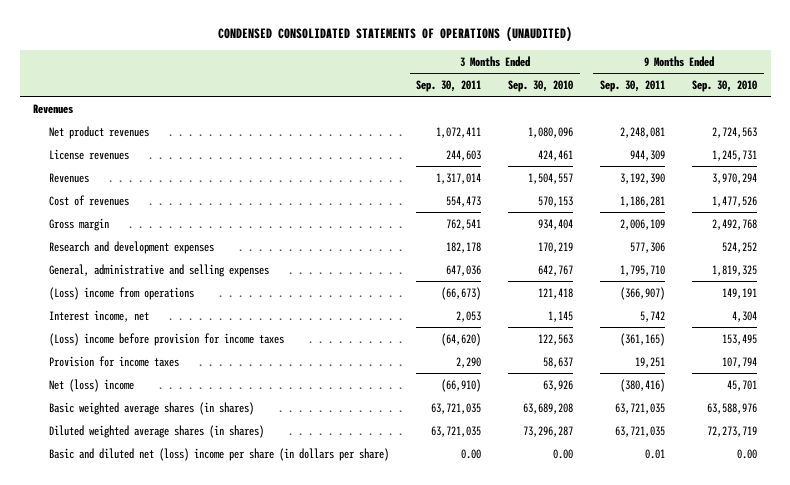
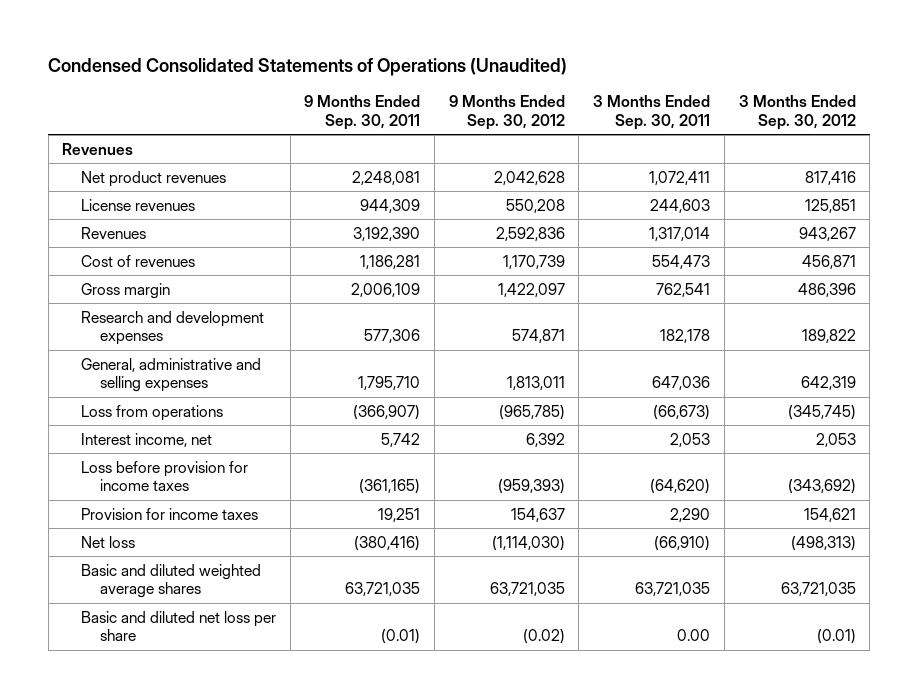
[218,26,573,43] CONDENSED CONSOLIDATED STATEMENTS OF OPERATIONS (UNAUDITED) -> [48,57,568,76] Condensed Consolidated Statements of Operations (Unaudited)
[508,79,574,92] Sep. 30, 2010 -> none
[692,79,758,92] Sep. 30, 2010 -> none
none -> [448,95,565,130] 9 Months Ended Sep. 30, 2012
none -> [738,95,856,130] 3 Months Ended Sep. 30, 2012
[49,286,195,300] (Loss) income from operations -> [80,404,223,421] Loss from operations
[49,332,285,346] (Loss) income before provision for income taxes -> [80,460,248,492] Loss before provision for income taxes
[49,424,265,438] Diluted weighted average shares (in shares) -> none
[49,378,135,392] Net (loss) income -> [80,535,135,548] Net loss
[49,401,255,415] Basic weighted average shares (in shares) -> [80,563,261,599] Basic and diluted weighted average shares
[49,447,390,461] Basic and diluted net (loss) income per share (in dollars per share) -> [80,610,276,642] Basic and diluted net loss per share
[645,448,666,459] 0.01 -> [381,629,421,645] (0.01)

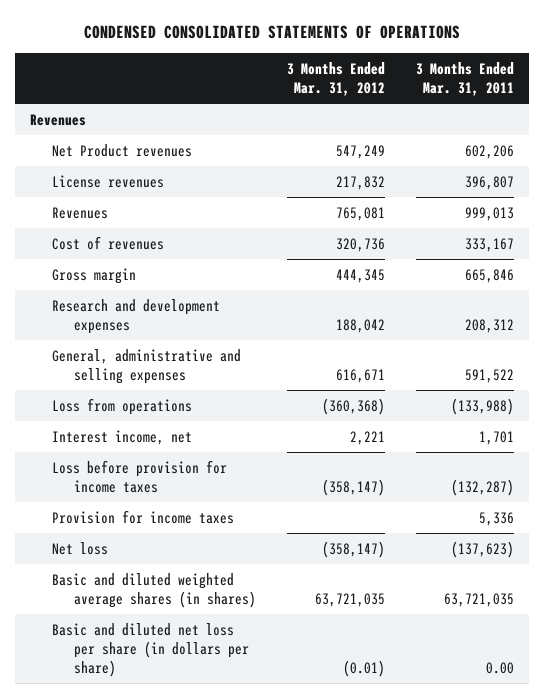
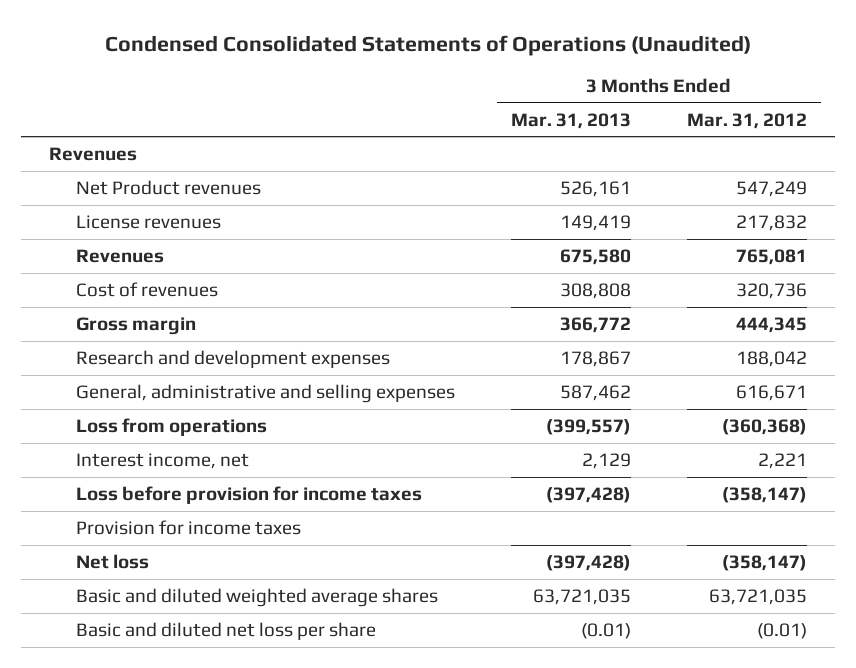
[83,25,460,40] CONDENSED CONSOLIDATED STATEMENTS OF OPERATIONS -> [105,34,752,56] Condensed Consolidated Statements of Operations (Unaudited)
[415,62,514,97] 3 Months Ended Mar. 31, 2011 -> none
none -> [511,112,632,129] Mar. 31, 2013
[52,572,257,608] Basic and diluted weighted average shares (in shares) -> [76,587,439,607] Basic and diluted weighted average shares
[52,622,250,678] Basic and diluted net loss per share (in dollars per share) -> [76,621,377,640] Basic and diluted net loss per share

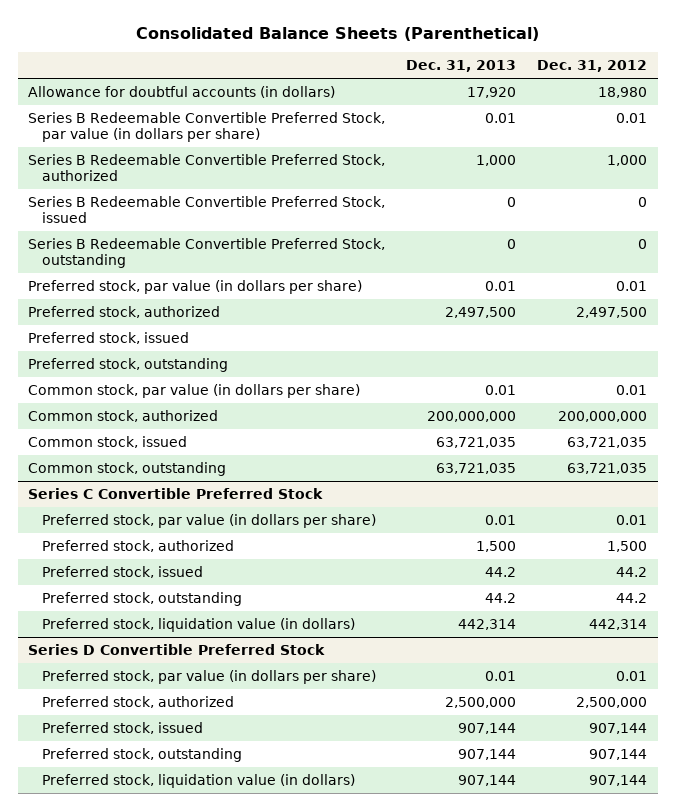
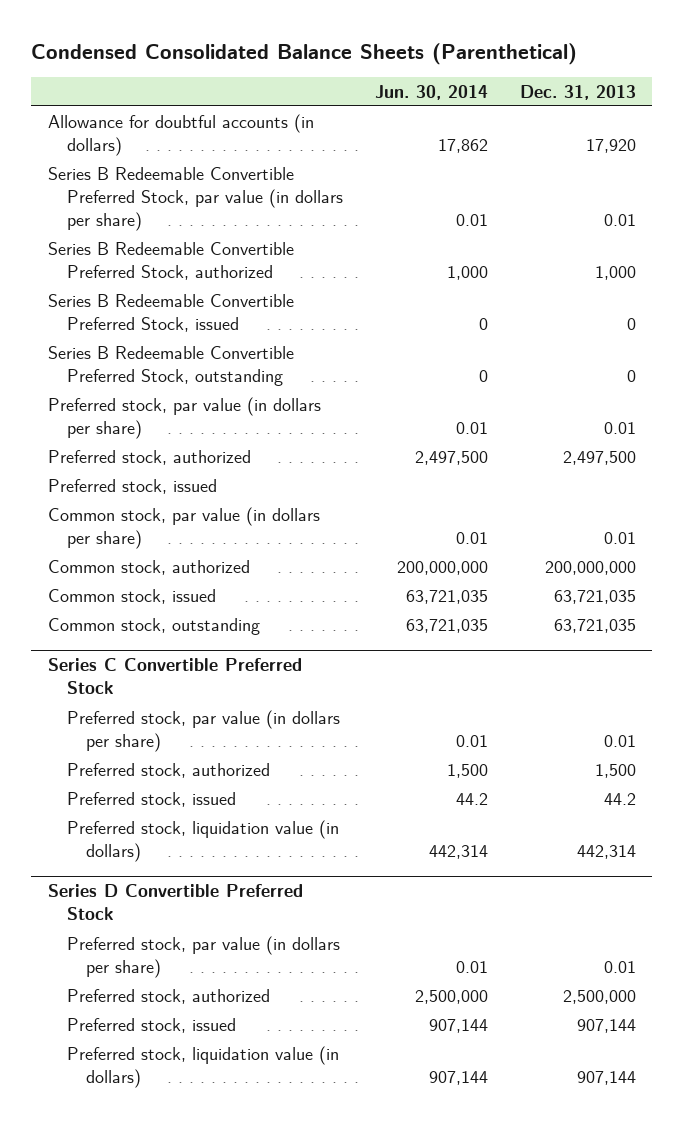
[135,26,539,41] Consolidated Balance Sheets (Parenthetical) -> [31,43,578,66] Condensed Consolidated Balance Sheets (Parenthetical)
[537,60,648,73] Dec. 31, 2012 -> none
none -> [375,84,489,100] Jun. 30, 2014
[28,357,229,372] Preferred stock, outstanding -> none
[41,591,242,606] Preferred stock, outstanding -> none
[41,747,242,762] Preferred stock, outstanding -> none

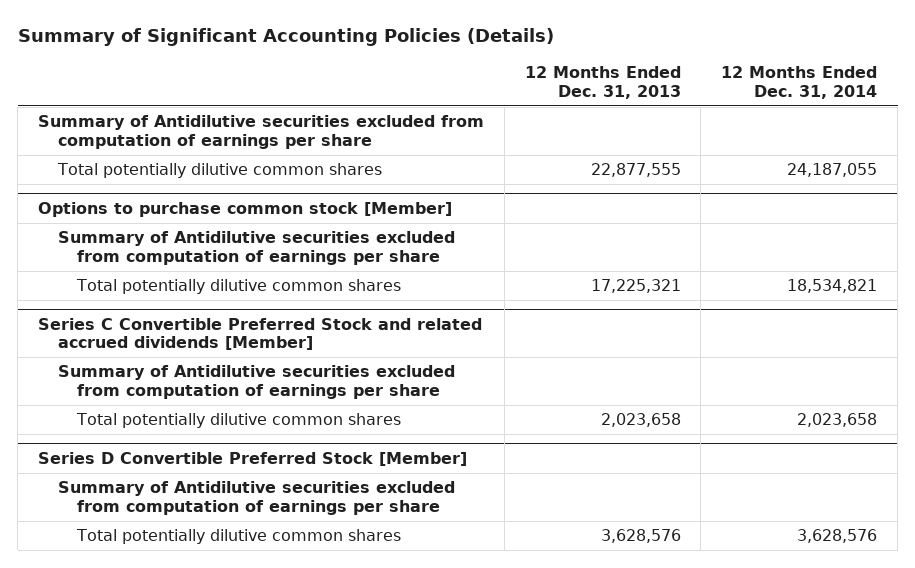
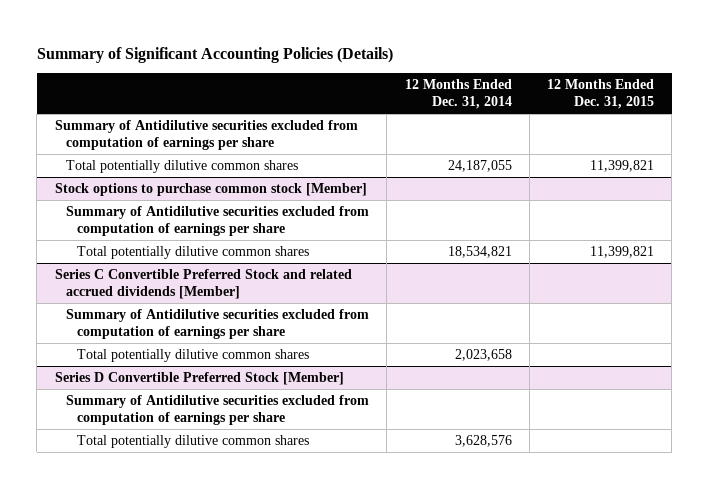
[524,66,681,99] 12 Months Ended Dec. 31, 2013 -> none
none -> [547,78,655,110] 12 Months Ended Dec. 31, 2015
[38,201,453,217] Options to purchase common stock [Member] -> [54,183,367,197] Stock options to purchase common stock [Member]

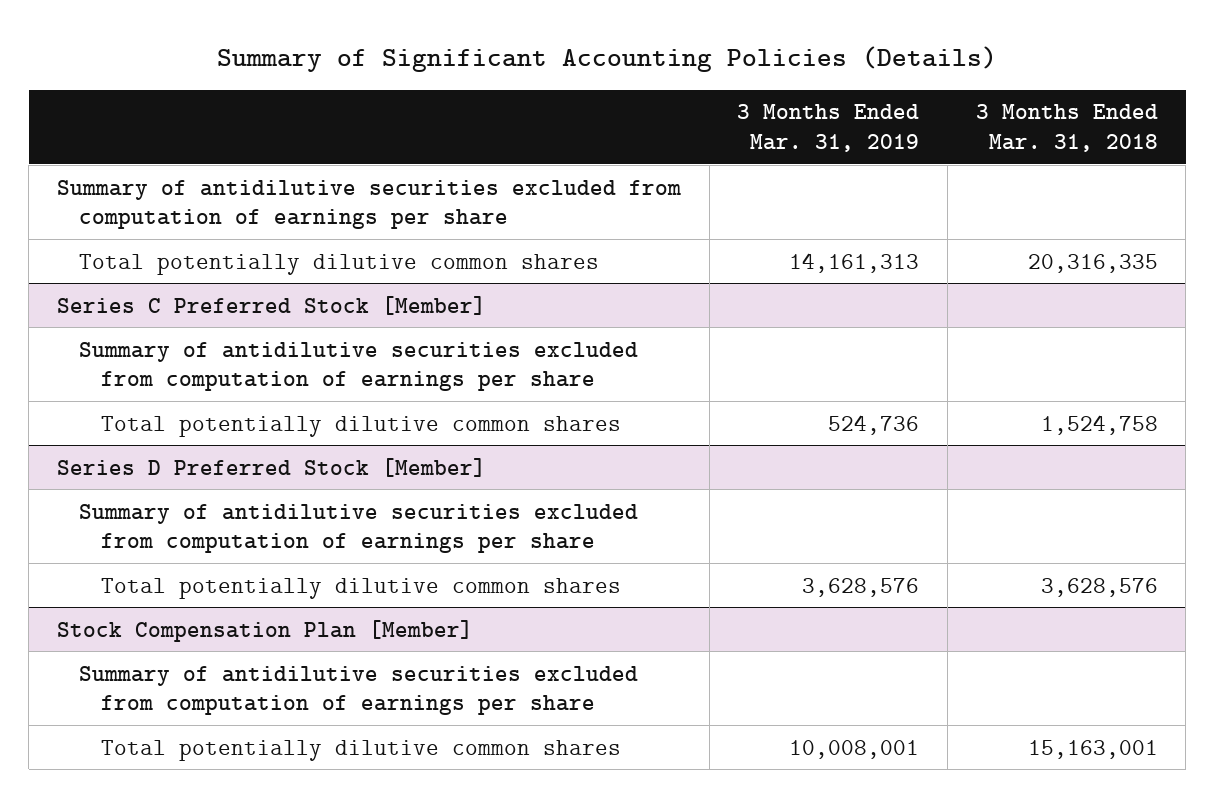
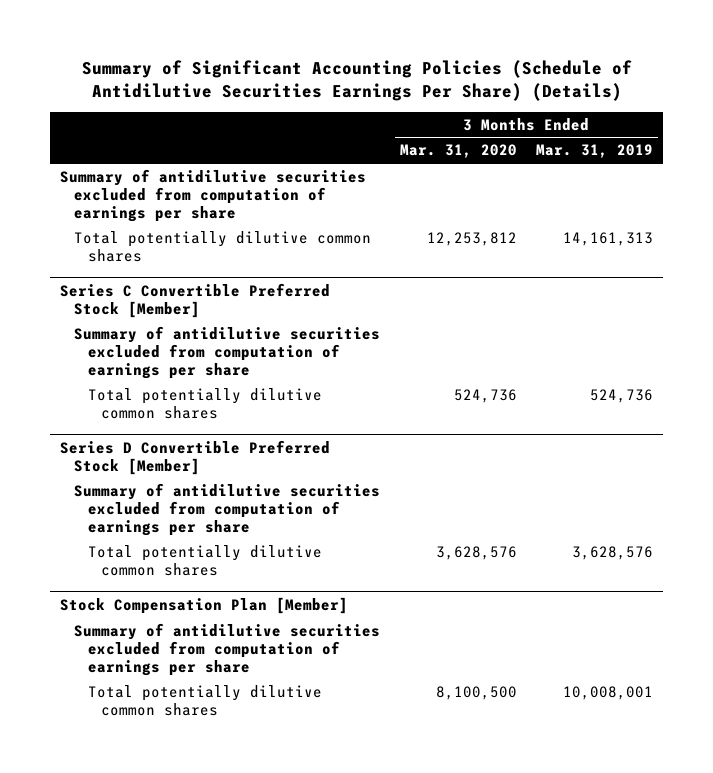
[217,45,998,72] Summary of Significant Accounting Policies (Details) -> [81,59,632,101] Summary of Significant Accounting Policies (Schedule of Antidilutive Securities Earnings Per Share) (Details)
[975,104,1158,152] 3 Months Ended Mar. 31, 2018 -> none
none -> [399,144,517,159] Mar. 31, 2020
[56,295,486,315] Series C Preferred Stock [Member] -> [60,283,331,318] Series C Convertible Preferred Stock [Member]
[56,457,486,477] Series D Preferred Stock [Member] -> [60,440,331,475] Series D Convertible Preferred Stock [Member]

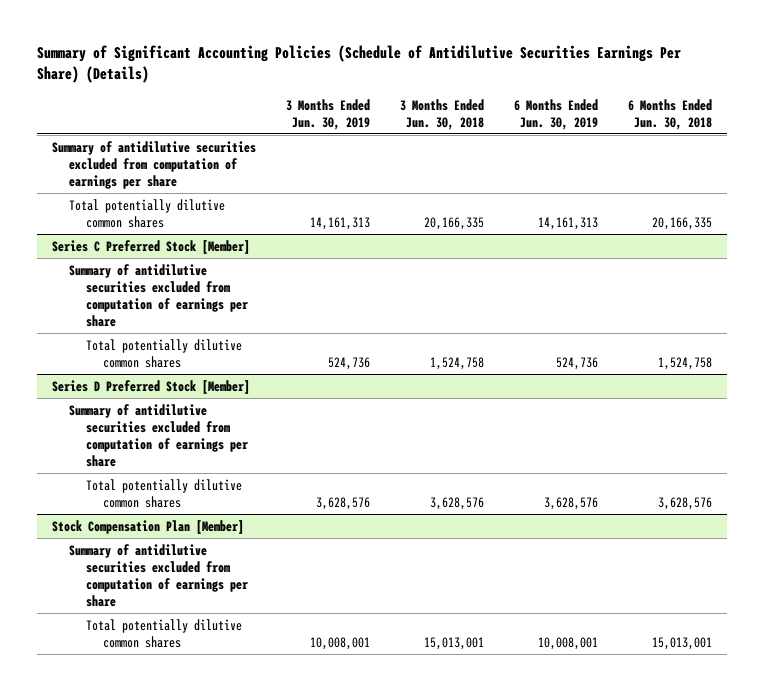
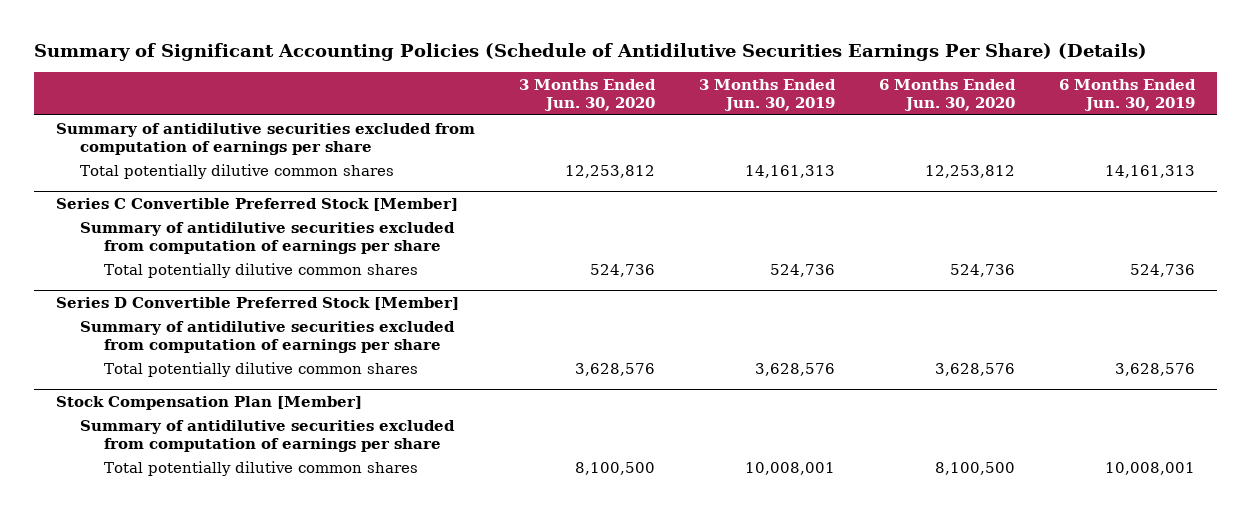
[400,98,485,130] 3 Months Ended Jun. 30, 2018 -> none
[628,98,713,130] 6 Months Ended Jun. 30, 2018 -> none
none -> [518,79,656,112] 3 Months Ended Jun. 30, 2020
none -> [879,79,1017,112] 6 Months Ended Jun. 30, 2020
[51,239,250,254] Series C Preferred Stock [Member] -> [55,197,458,211] Series C Convertible Preferred Stock [Member]
[51,379,250,394] Series D Preferred Stock [Member] -> [55,296,459,310] Series D Convertible Preferred Stock [Member]

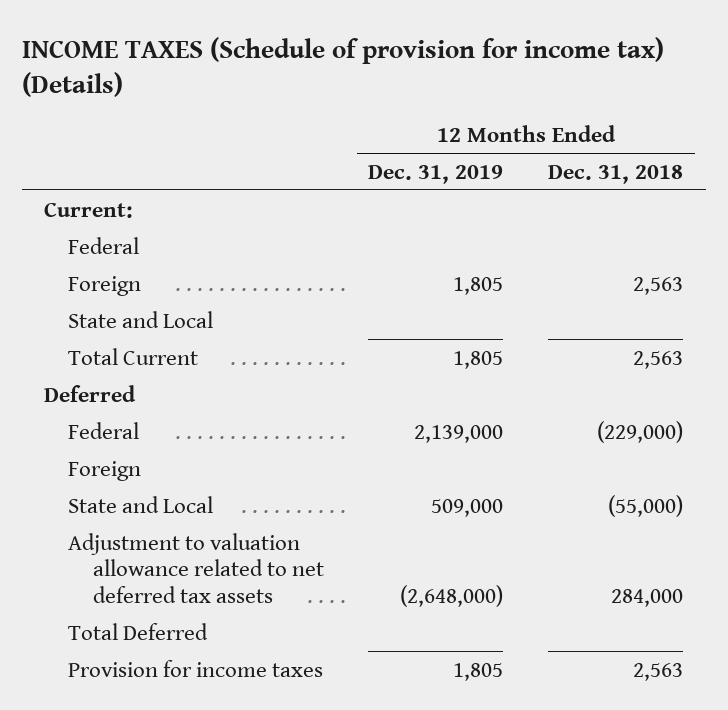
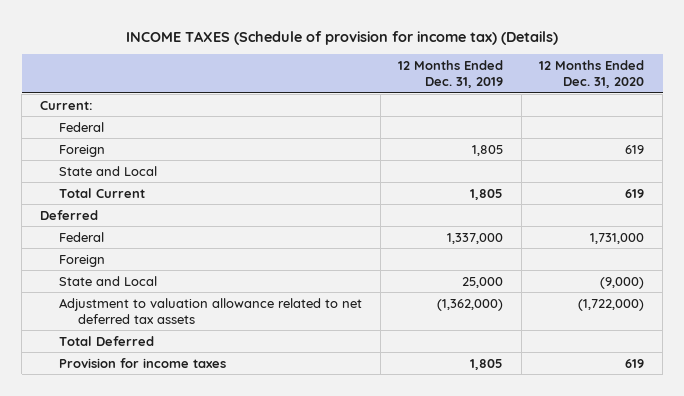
[548,164,684,184] Dec. 31, 2018 -> none
none -> [539,60,645,89] 12 Months Ended Dec. 31, 2020
[414,424,504,443] 2,139,000 -> [447,232,504,244] 1,337,000
[431,498,504,517] 509,000 -> [462,276,504,288] 25,000
[400,584,504,607] (2,648,000) -> [437,298,504,311] (1,362,000)

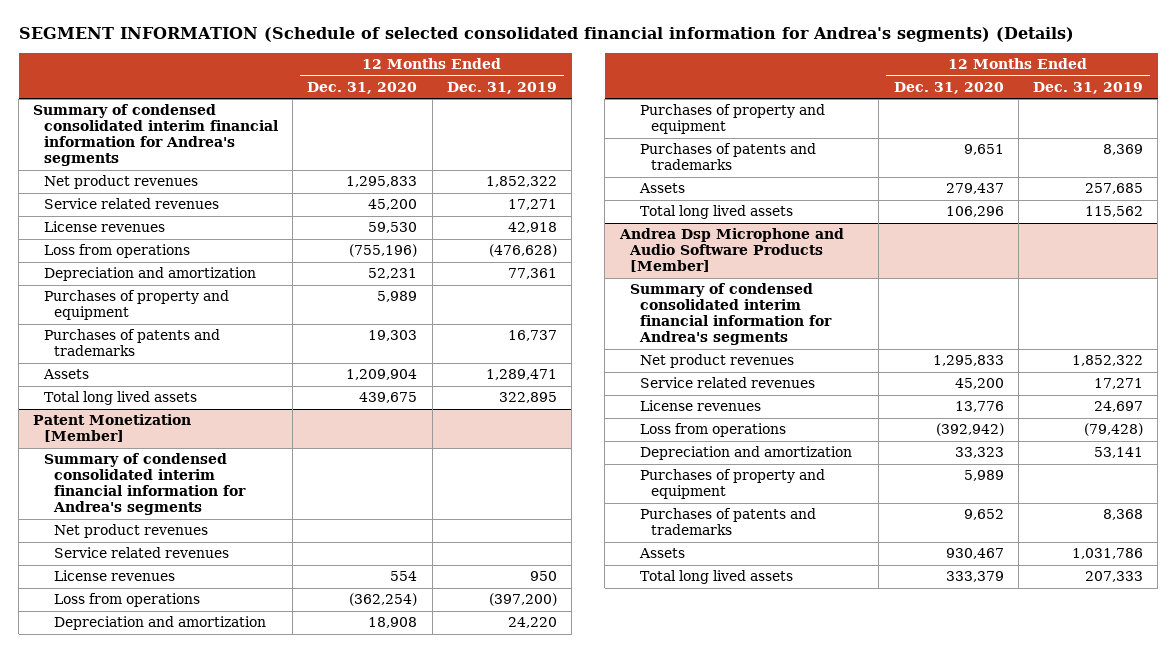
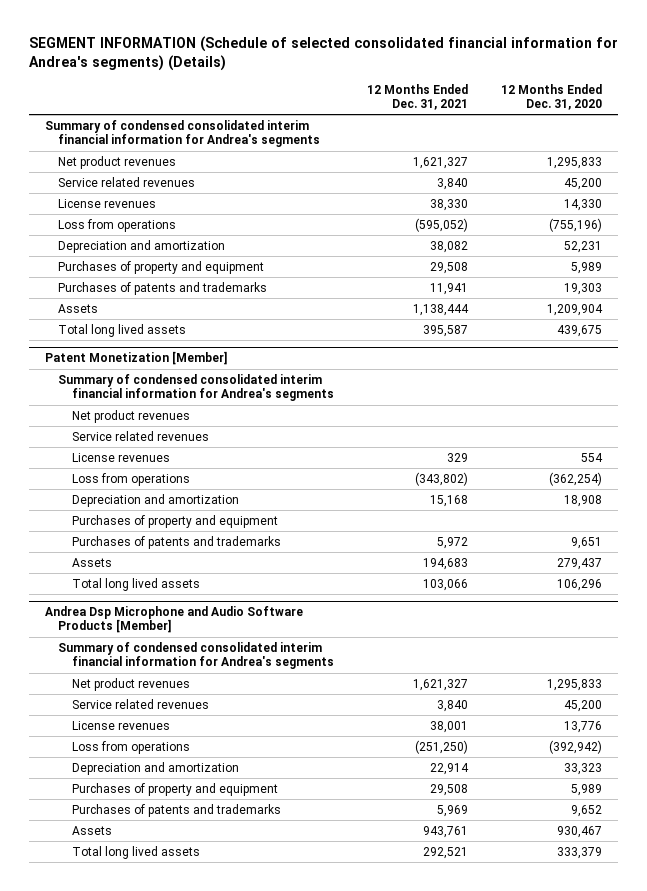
[446,81,557,94] Dec. 31, 2019 -> none
none -> [366,83,468,111] 12 Months Ended Dec. 31, 2021
[368,222,418,234] 59,530 -> [563,199,602,212] 14,330

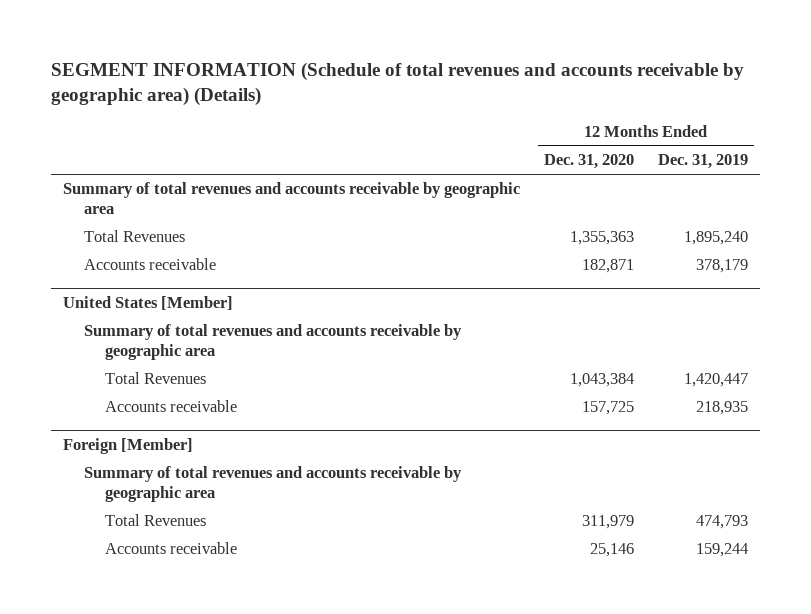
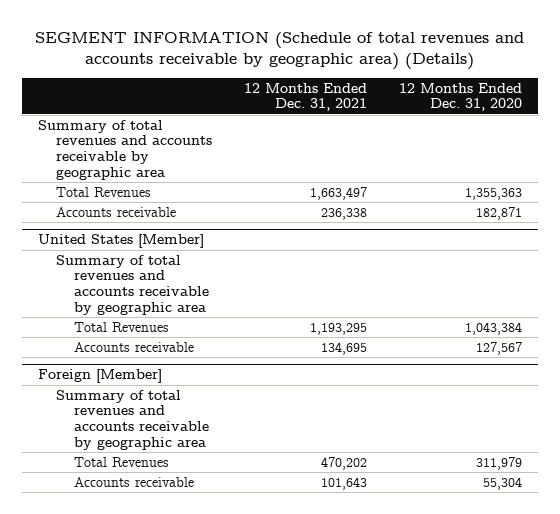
[658,154,749,170] Dec. 31, 2019 -> none
none -> [243,82,367,112] 12 Months Ended Dec. 31, 2021
[581,401,634,416] 157,725 -> [475,341,522,355] 127,567
[589,543,634,558] 25,146 -> [482,476,522,490] 55,304

